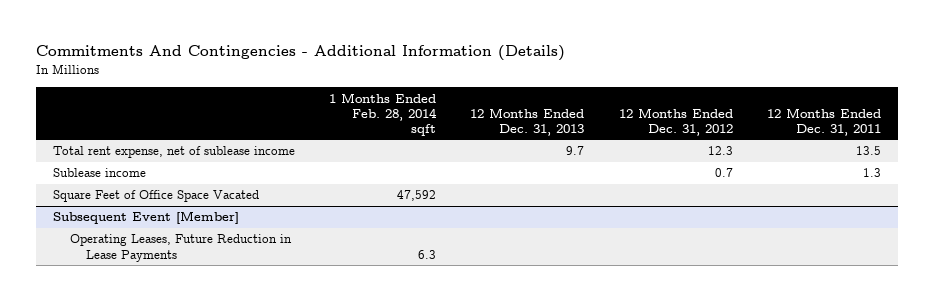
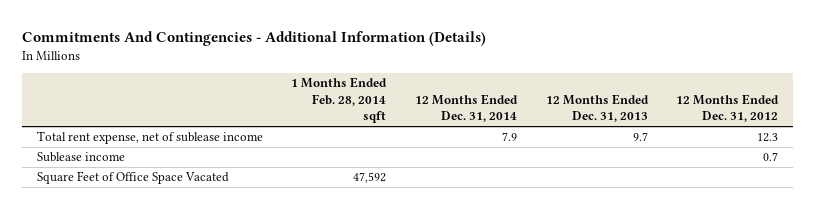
[766,107,881,136] 12 Months Ended Dec. 31, 2011 -> none
none -> [415,93,519,123] 12 Months Ended Dec. 31, 2014
[53,211,240,225] Subsequent Event [Member] -> none
[69,234,292,262] Operating Leases, Future Reduction in Lease Payments -> none

